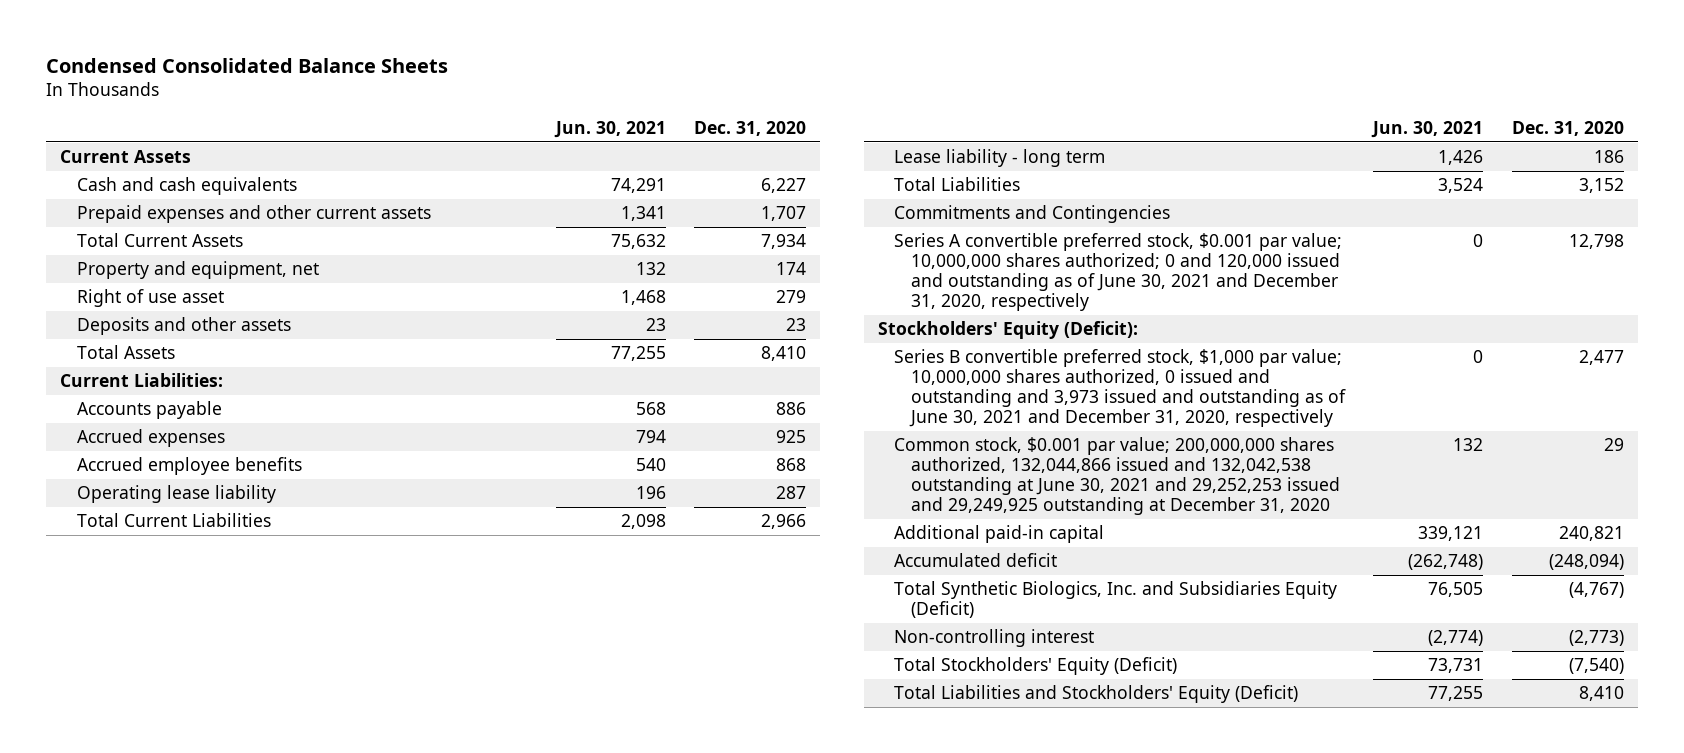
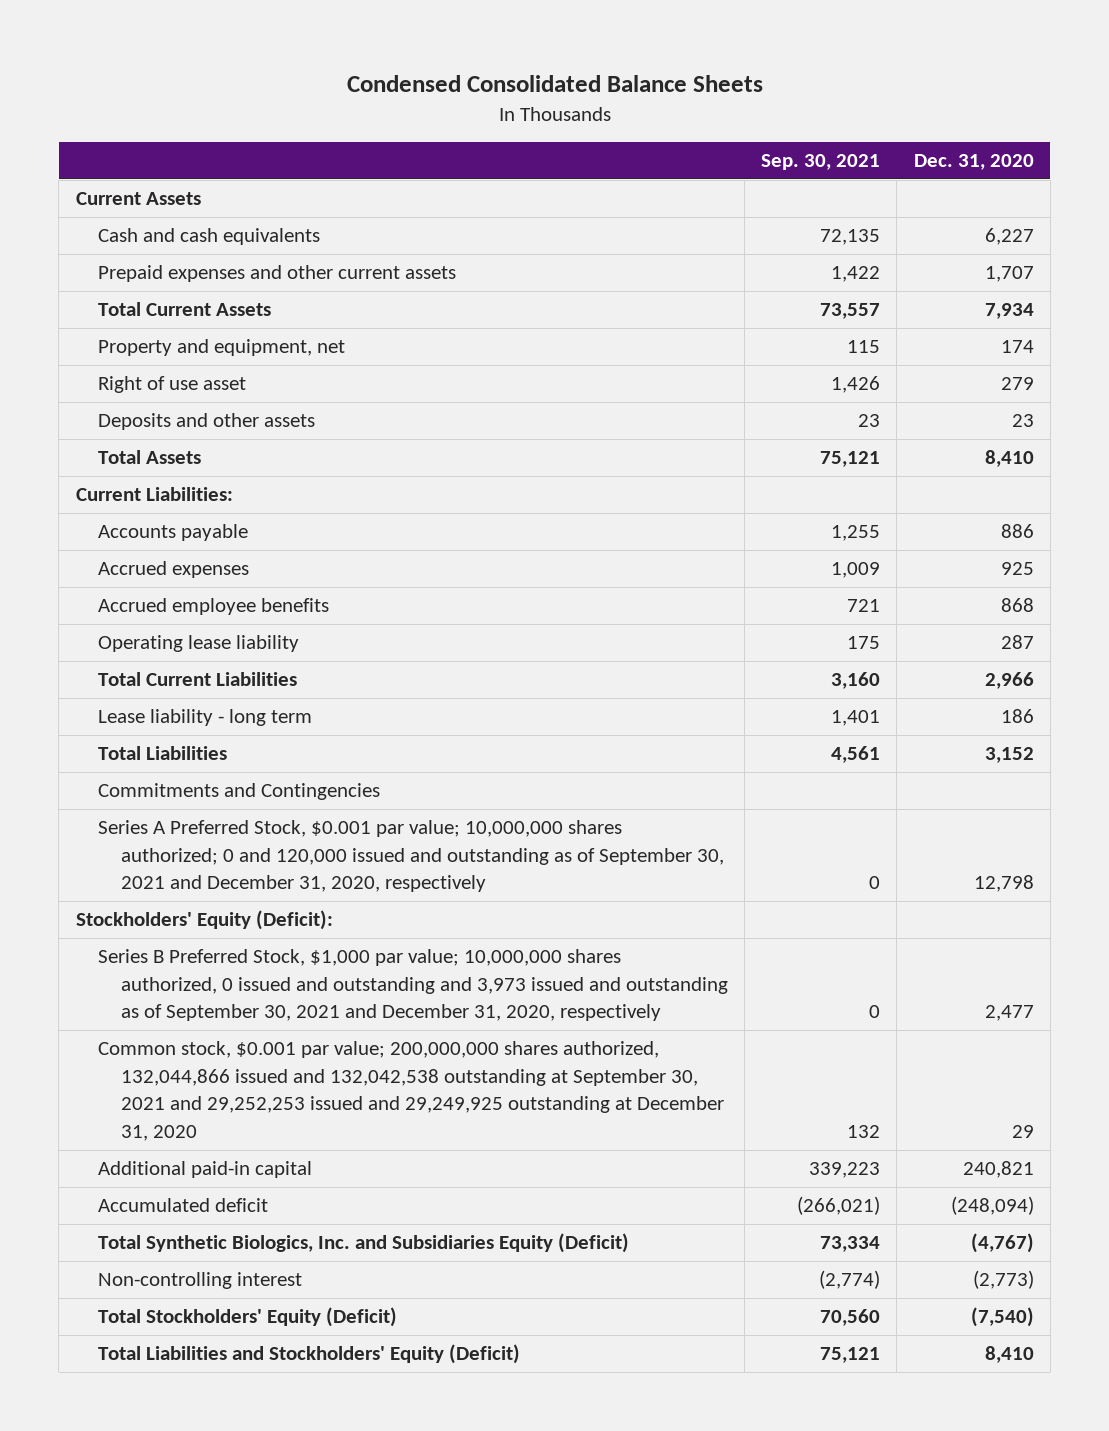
[553,120,666,138] Jun. 30, 2021 -> none
none -> [761,154,881,171] Sep. 30, 2021
[894,233,1343,312] Series A convertible preferred stock, $0.001 par value; 10,000,000 shares authorized; 0 and 120,000 issued and outstanding as of June 30, 2021 and December 31, 2020, respectively -> [98,820,724,893] Series A Preferred Stock, $0.001 par value; 10,000,000 shares authorized; 0 and 120,000 issued and outstanding as of September 30, 2021 and December 31, 2020, respectively
[894,349,1346,428] Series B convertible preferred stock, $1,000 par value; 10,000,000 shares authorized, 0 issued and outstanding and 3,973 issued and outstanding as of June 30, 2021 and December 31, 2020, respectively -> [98,949,728,1022] Series B Preferred Stock, $1,000 par value; 10,000,000 shares authorized, 0 issued and outstanding and 3,973 issued and outstanding as of September 30, 2021 and December 31, 2020, respectively
[894,437,1340,516] Common stock, $0.001 par value; 200,000,000 shares authorized, 132,044,866 issued and 132,042,538 outstanding at June 30, 2021 and 29,252,253 issued and 29,249,925 outstanding at December 31, 2020 -> [98,1041,724,1142] Common stock, $0.001 par value; 200,000,000 shares authorized, 132,044,866 issued and 132,042,538 outstanding at September 30, 2021 and 29,252,253 issued and 29,249,925 outstanding at December 31, 2020

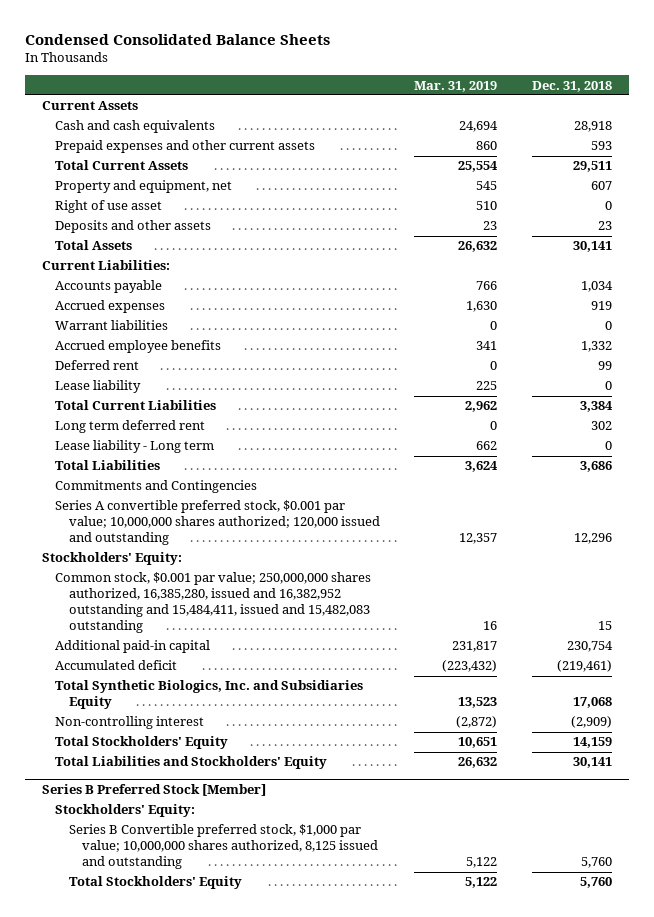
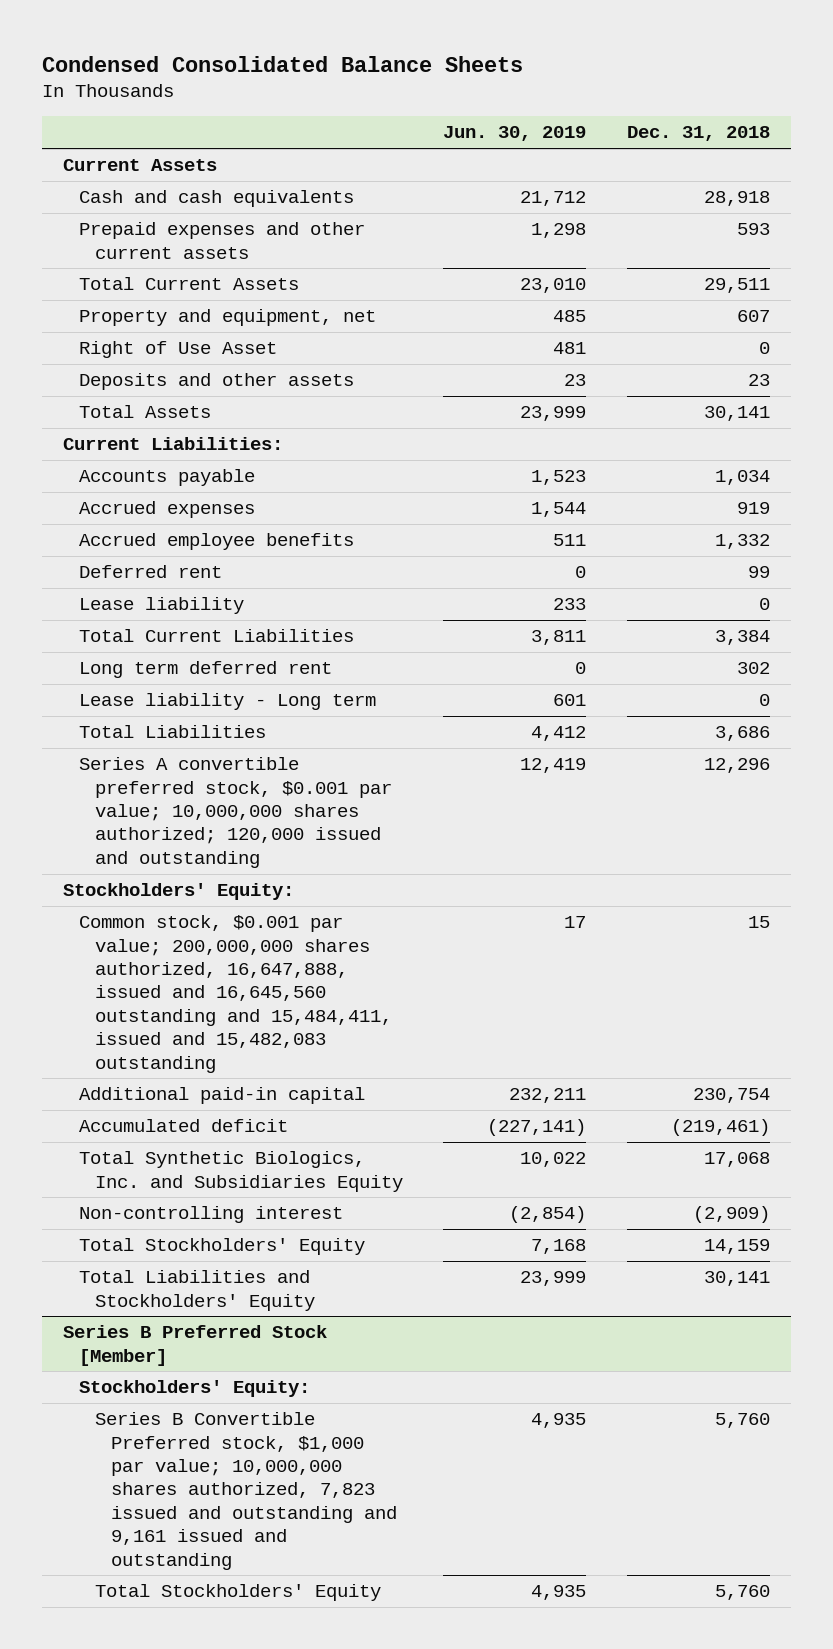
[414,80,498,92] Mar. 31, 2019 -> none
none -> [443,126,587,142] Jun. 30, 2019
[55,200,163,214] Right of use asset -> [78,341,277,359] Right of Use Asset
[55,320,169,331] Warrant liabilities -> none
[55,480,258,494] Commitments and Contingencies -> none
[55,572,372,634] Common stock, $0.001 par value; 250,000,000 shares authorized, 16,385,280, issued and 16,382,952 outstanding and 15,484,411, issued and 15,482,083 outstanding -> [78,915,392,1073] Common stock, $0.001 par value; 200,000,000 shares authorized, 16,647,888, issued and 16,645,560 outstanding and 15,484,411, issued and 15,482,083 outstanding
[68,824,378,870] Series B Convertible preferred stock, $1,000 par value; 10,000,000 shares authorized, 8,125 issued and outstanding -> [94,1412,397,1570] Series B Convertible Preferred stock, $1,000 par value; 10,000,000 shares authorized, 7,823 issued and outstanding and 9,161 issued and outstanding

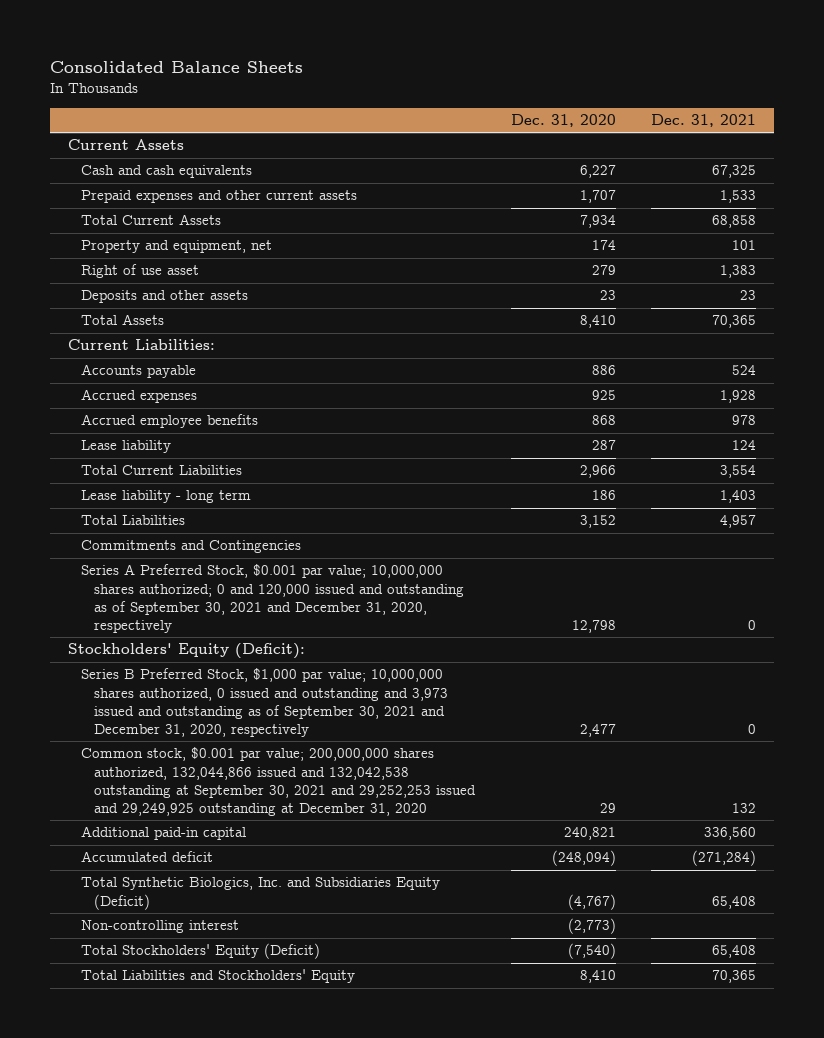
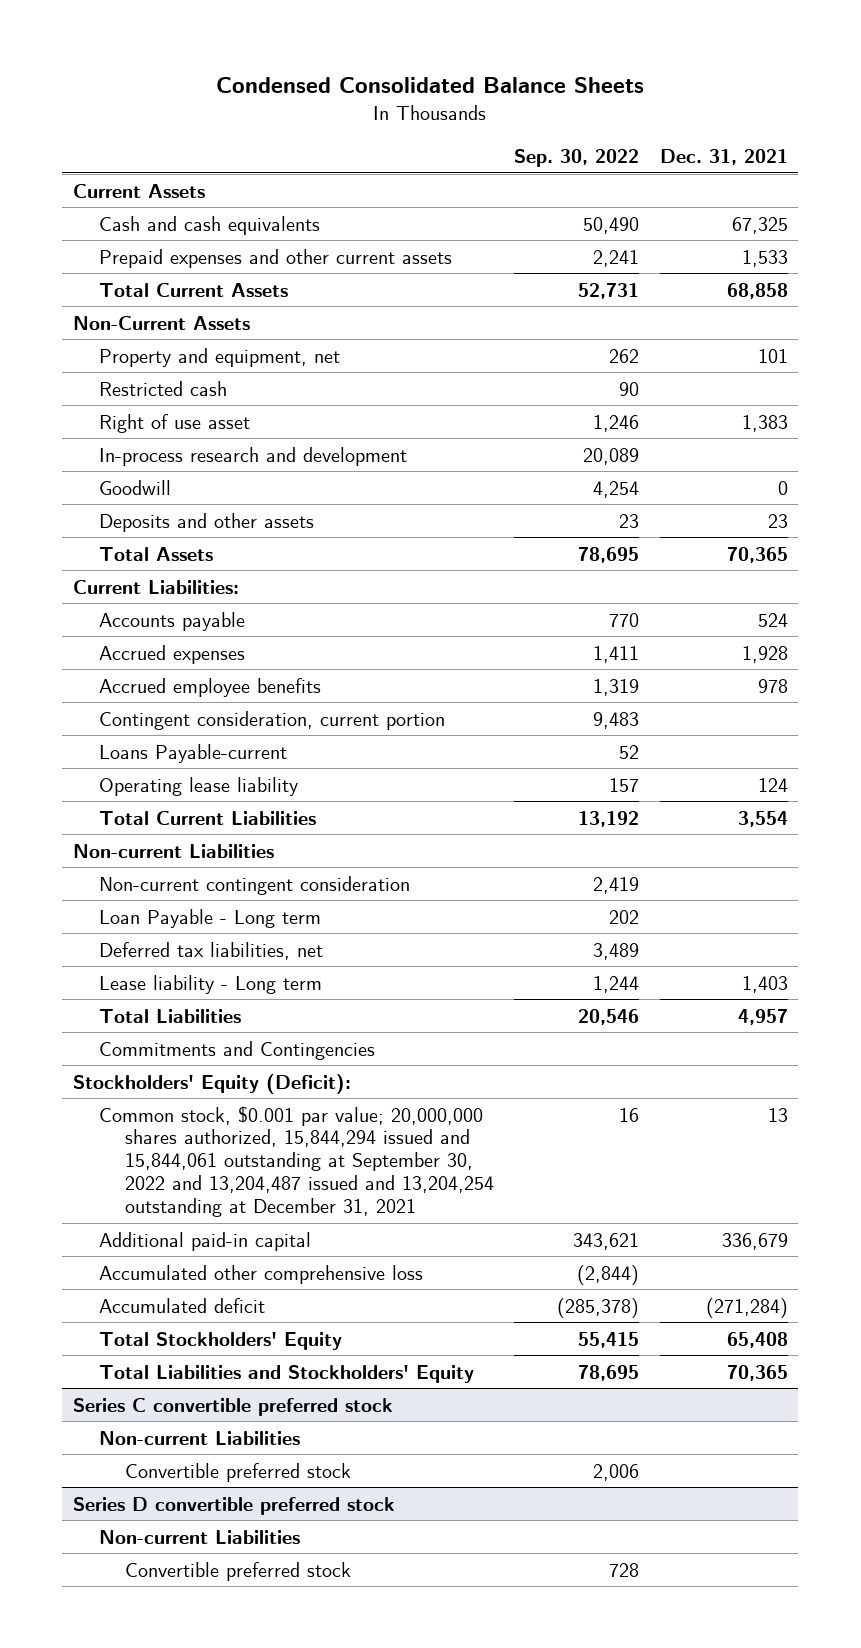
[49,60,303,73] Consolidated Balance Sheets -> [216,76,645,93] Condensed Consolidated Balance Sheets
[510,114,616,128] Dec. 31, 2020 -> none
none -> [514,148,640,167] Sep. 30, 2022
none -> [72,315,250,330] Non-Current Assets
none -> [98,380,227,396] Restricted cash
none -> [98,446,407,466] In-process research and development
none -> [98,479,171,495] Goodwill
none -> [98,710,445,730] Contingent consideration, current portion
none -> [98,743,287,763] Loans Payable-current
[81,440,172,454] Lease liability -> [98,776,298,796] Operating lease liability
none -> [72,843,274,858] Non-current Liabilities
none -> [98,875,410,895] Non-current contingent consideration
none -> [98,908,321,928] Loan Payable - Long term
none -> [98,941,323,960] Deferred tax liabilities, net
[81,490,252,504] Lease liability - long term -> [98,974,322,994] Lease liability - Long term
[81,564,465,634] Series A Preferred Stock, $0.001 par value; 10,000,000 shares authorized; 0 and 120,000 issued and outstanding as of September 30, 2021 and December 31, 2020, respectively -> none
[81,668,449,738] Series B Preferred Stock, $1,000 par value; 10,000,000 shares authorized, 0 issued and outstanding and 3,973 issued and outstanding as of September 30, 2021 and December 31, 2020, respectively -> none
[81,747,477,817] Common stock, $0.001 par value; 200,000,000 shares authorized, 132,044,866 issued and 132,042,538 outstanding at September 30, 2021 and 29,252,253 issued and 29,249,925 outstanding at December 31, 2020 -> [98,1105,494,1217] Common stock, $0.001 par value; 20,000,000 shares authorized, 15,844,294 issued and 15,844,061 outstanding at September 30, 2022 and 13,204,487 issued and 13,204,254 outstanding at December 31, 2021
[732,803,757,814] 132 -> [768,1107,789,1122] 13
[704,827,757,841] 336,560 -> [722,1232,789,1250] 336,679
none -> [98,1264,423,1284] Accumulated other comprehensive loss
[81,877,441,910] Total Synthetic Biologics, Inc. and Subsidiaries Equity (Deficit) -> none
[81,920,240,934] Non-controlling interest -> none
[81,943,321,960] Total Stockholders' Equity (Deficit) -> [98,1331,342,1350] Total Stockholders' Equity
none -> [72,1397,393,1416] Series C convertible preferred stock
none -> [98,1430,300,1445] Non-current Liabilities
none -> [124,1462,351,1482] Convertible preferred stock
none -> [72,1496,395,1515] Series D convertible preferred stock
none -> [98,1529,300,1544] Non-current Liabilities
none -> [124,1561,351,1581] Convertible preferred stock

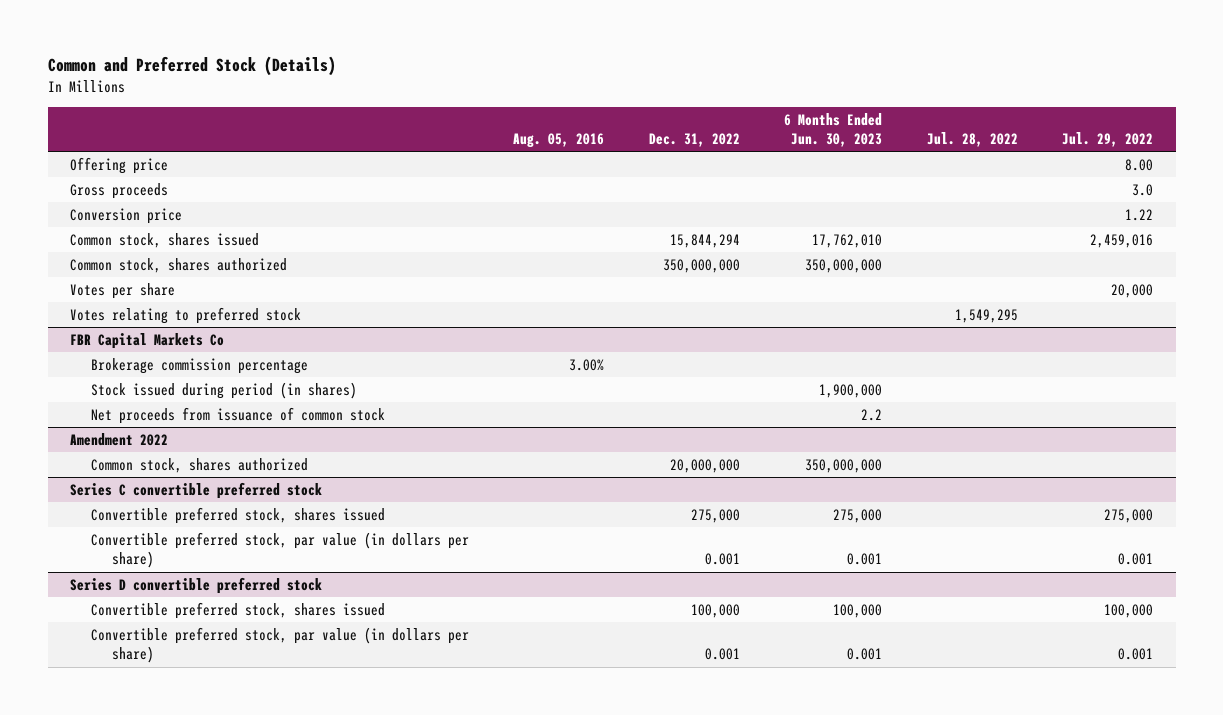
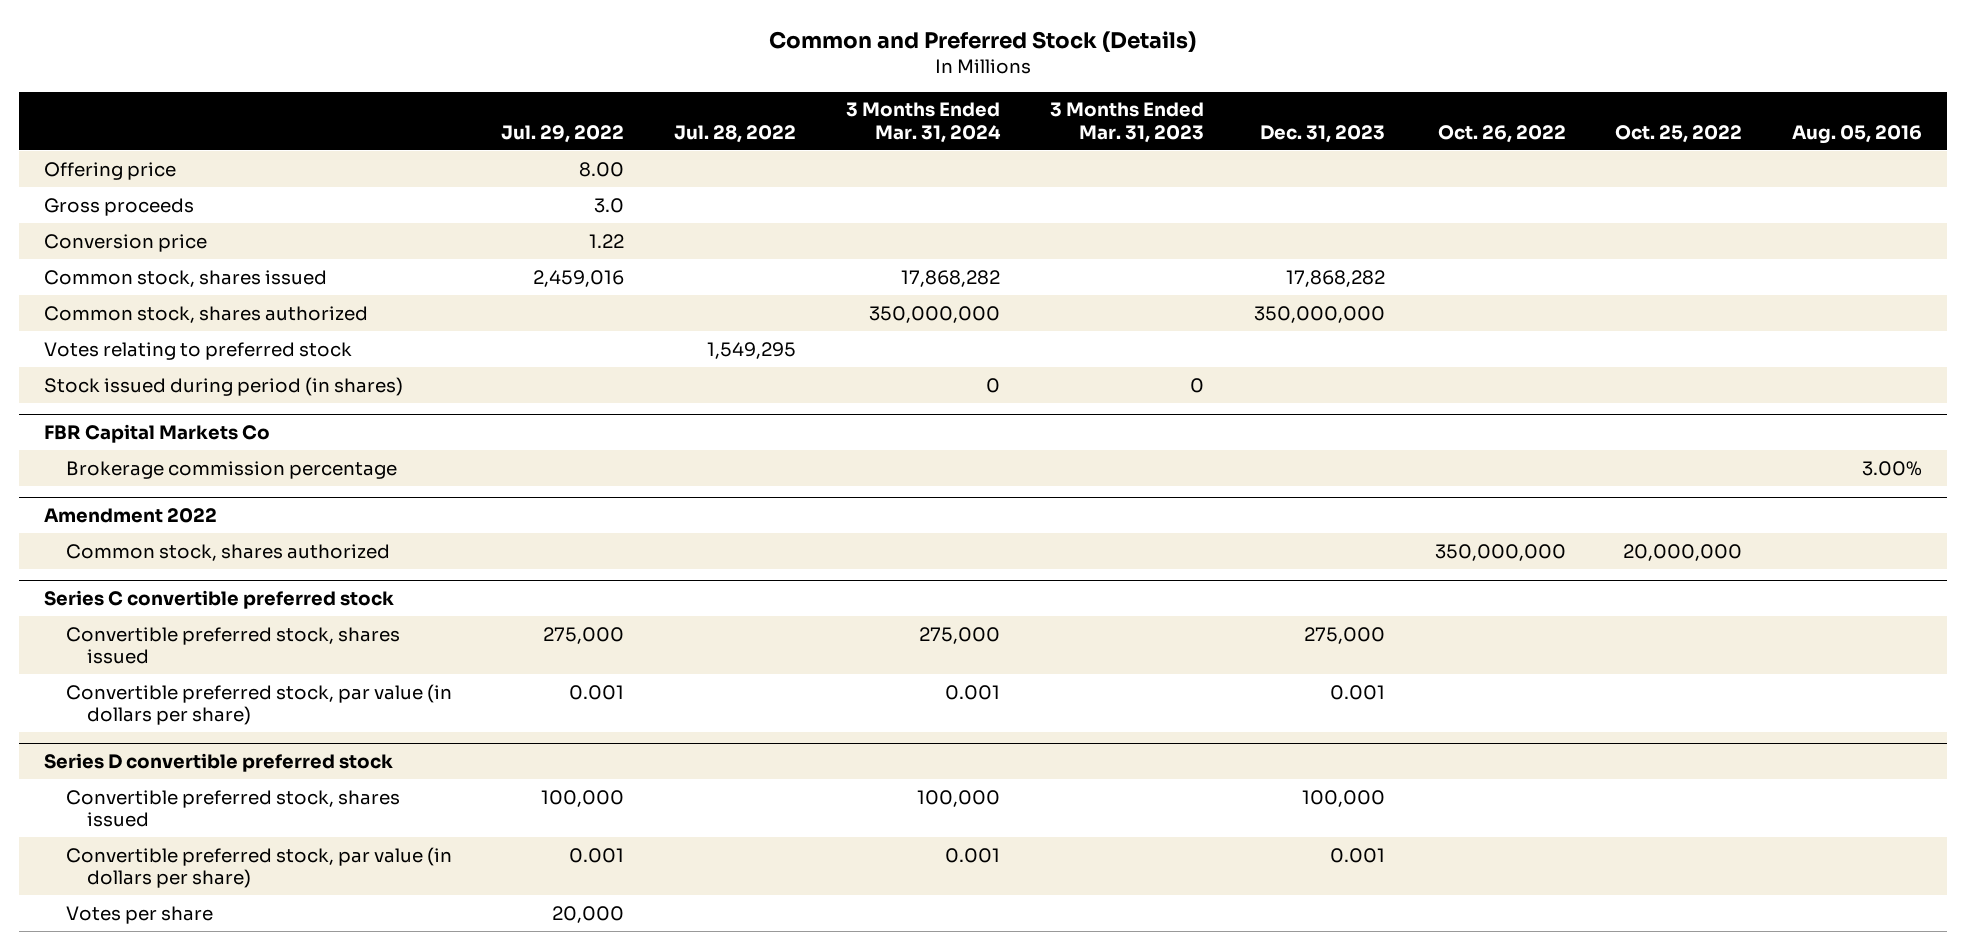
[648,132,740,147] Dec. 31, 2022 -> none
[784,112,883,147] 6 Months Ended Jun. 30, 2023 -> none
none -> [846,102,1002,143] 3 Months Ended Mar. 31, 2024
none -> [1049,102,1204,143] 3 Months Ended Mar. 31, 2023
none -> [1259,124,1385,143] Dec. 31, 2023
none -> [1437,124,1566,143] Oct. 26, 2022
none -> [1615,124,1743,143] Oct. 25, 2022
[69,282,175,299] Votes per share -> none
none -> [44,376,404,396] Stock issued during period (in shares)
[90,381,357,399] Stock issued during period (in shares) -> none
[90,406,385,424] Net proceeds from issuance of common stock -> none
none -> [65,905,213,924] Votes per share

